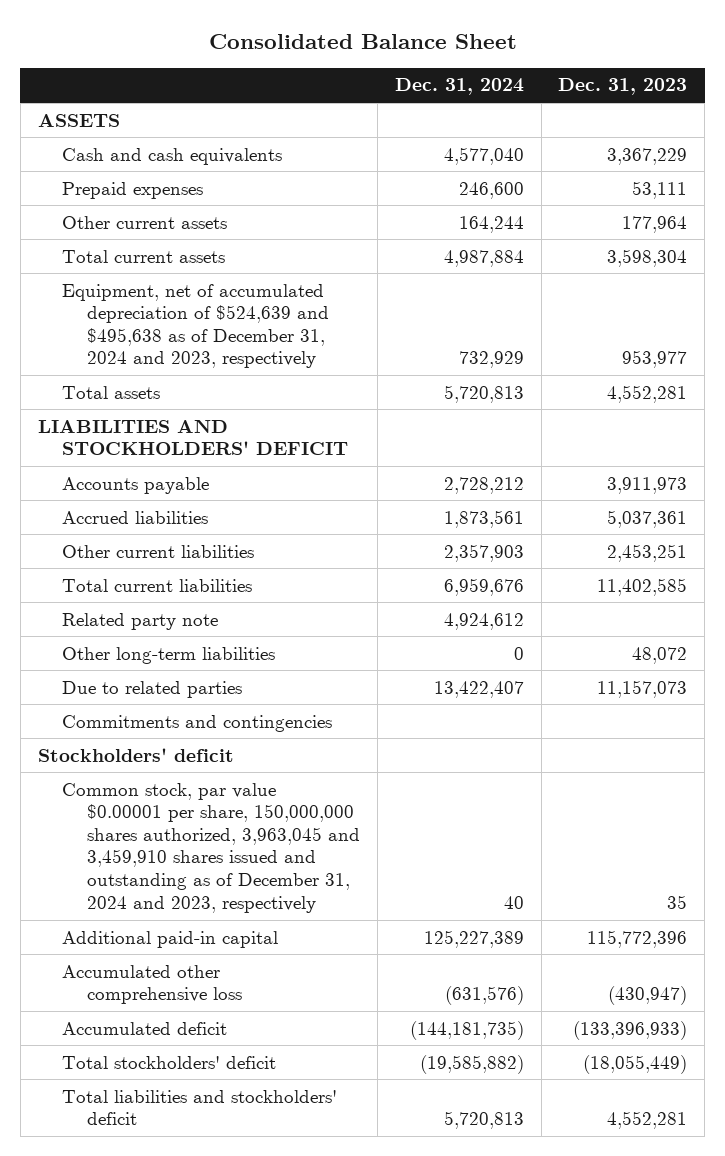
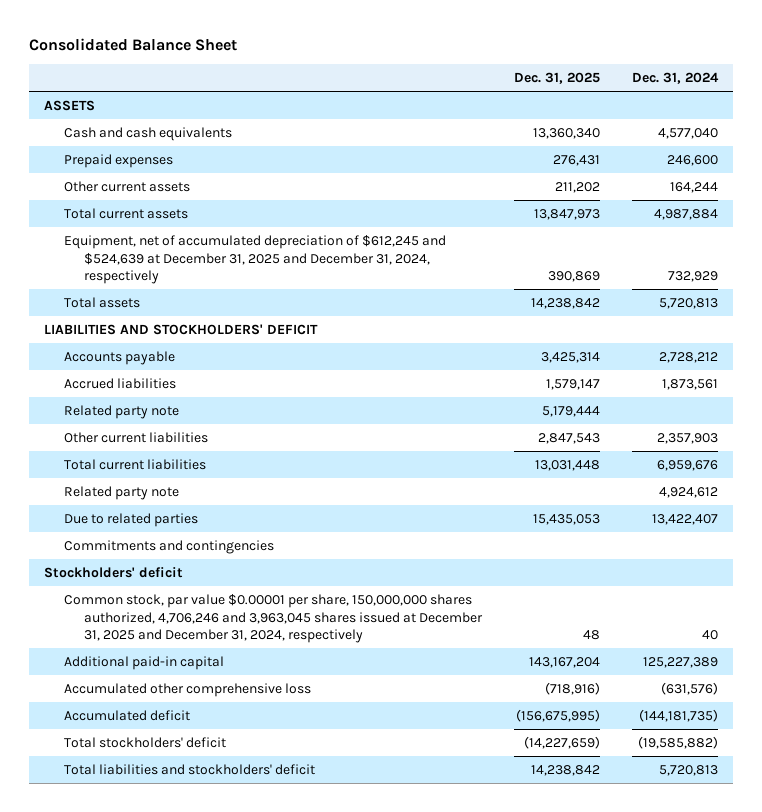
[558,78,688,96] Dec. 31, 2023 -> none
none -> [513,72,600,85] Dec. 31, 2025
[62,283,330,369] Equipment, net of accumulated depreciation of $524,639 and $495,638 as of December 31, 2024 and 2023, respectively -> [64,234,447,285] Equipment, net of accumulated depreciation of $612,245 and $524,639 at December 31, 2025 and December 31, 2024, respectively
none -> [64,404,180,419] Related party note
[62,646,276,664] Other long-term liabilities -> none
[62,782,361,913] Common stock, par value $0.00001 per share, 150,000,000 shares authorized, 3,963,045 and 3,459,910 shares issued and outstanding as of December 31, 2024 and 2023, respectively -> [64,593,484,644] Common stock, par value $0.00001 per share, 150,000,000 shares authorized, 4,706,246 and 3,963,045 shares issued at December 31, 2025 and December 31, 2024, respectively

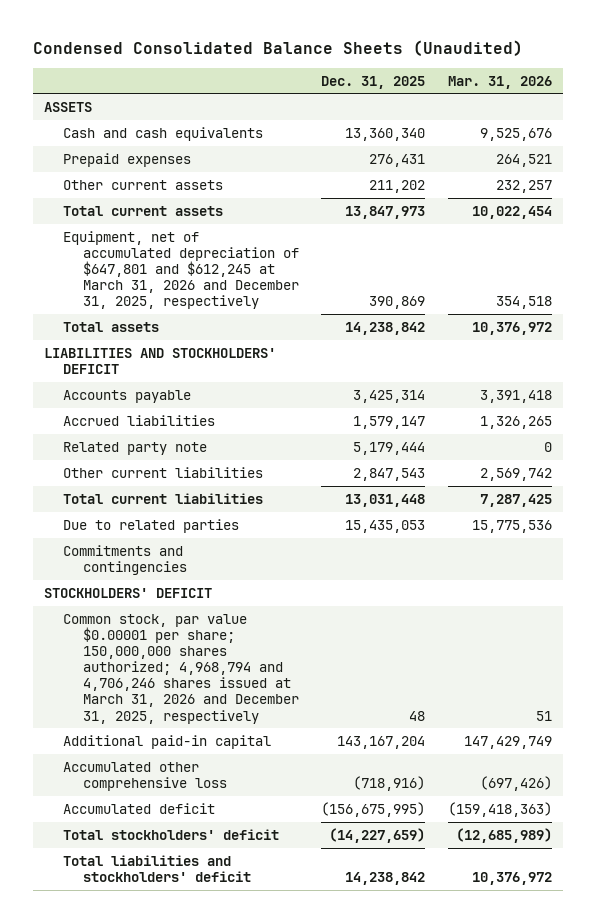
[28,38,237,52] Consolidated Balance Sheet -> [32,39,523,56] Condensed Consolidated Balance Sheets (Unaudited)
[631,72,719,85] Dec. 31, 2024 -> none
none -> [447,75,552,89] Mar. 31, 2026
[64,234,447,285] Equipment, net of accumulated depreciation of $612,245 and $524,639 at December 31, 2025 and December 31, 2024, respectively -> [63,230,299,310] Equipment, net of accumulated depreciation of $647,801 and $612,245 at March 31, 2026 and December 31, 2025, respectively
[64,485,180,500] Related party note -> none
[44,566,184,578] Stockholders' deficit -> [43,587,212,598] STOCKHOLDERS' DEFICIT
[64,593,484,644] Common stock, par value $0.00001 per share, 150,000,000 shares authorized, 4,706,246 and 3,963,045 shares issued at December 31, 2025 and December 31, 2024, respectively -> [63,613,299,724] Common stock, par value $0.00001 per share; 150,000,000 shares authorized; 4,968,794 and 4,706,246 shares issued at March 31, 2026 and December 31, 2025, respectively

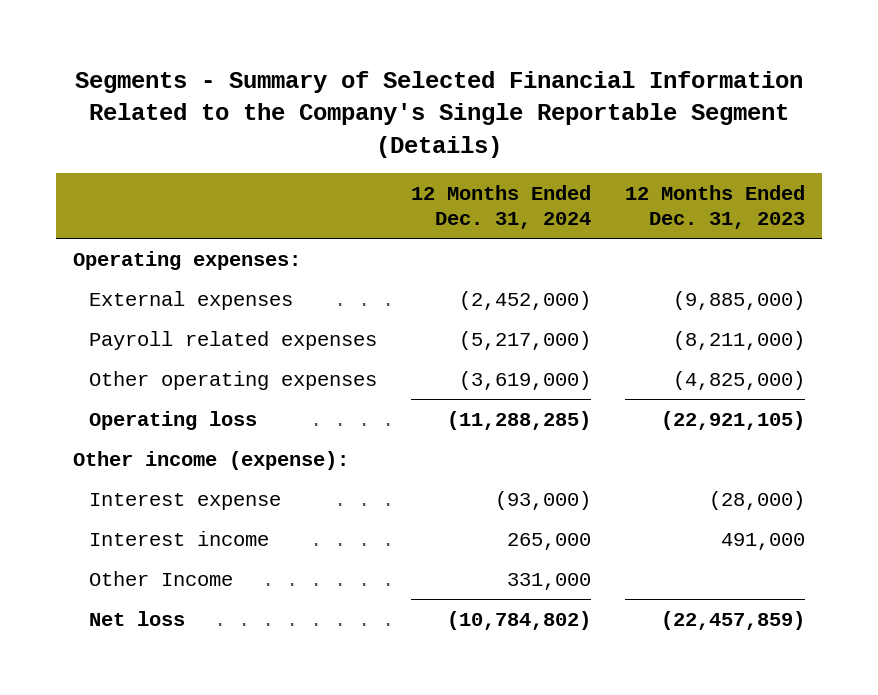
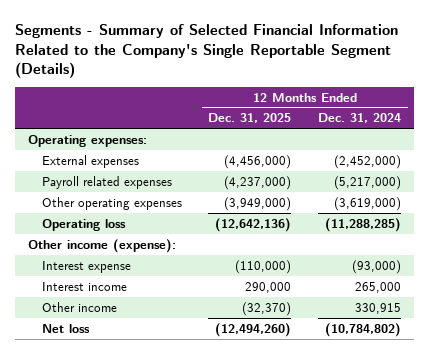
[625,185,806,230] 12 Months Ended Dec. 31, 2023 -> none
none -> [208,113,292,124] Dec. 31, 2025
[89,570,234,586] Other Income -> [41,301,117,312] Other income
[507,572,592,590] 331,000 -> [355,302,402,314] 330,915

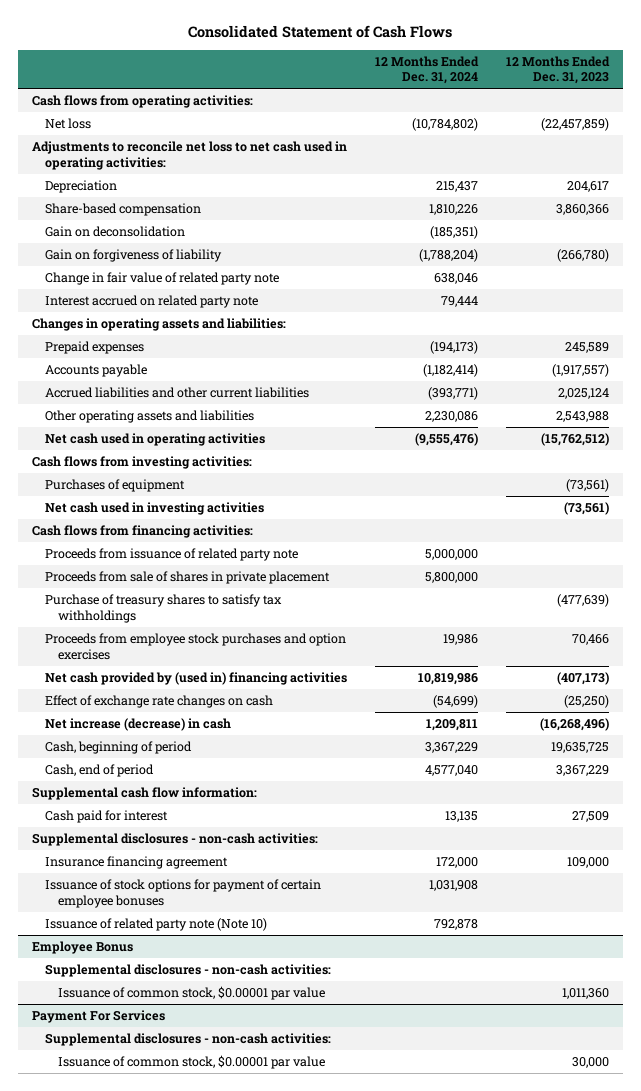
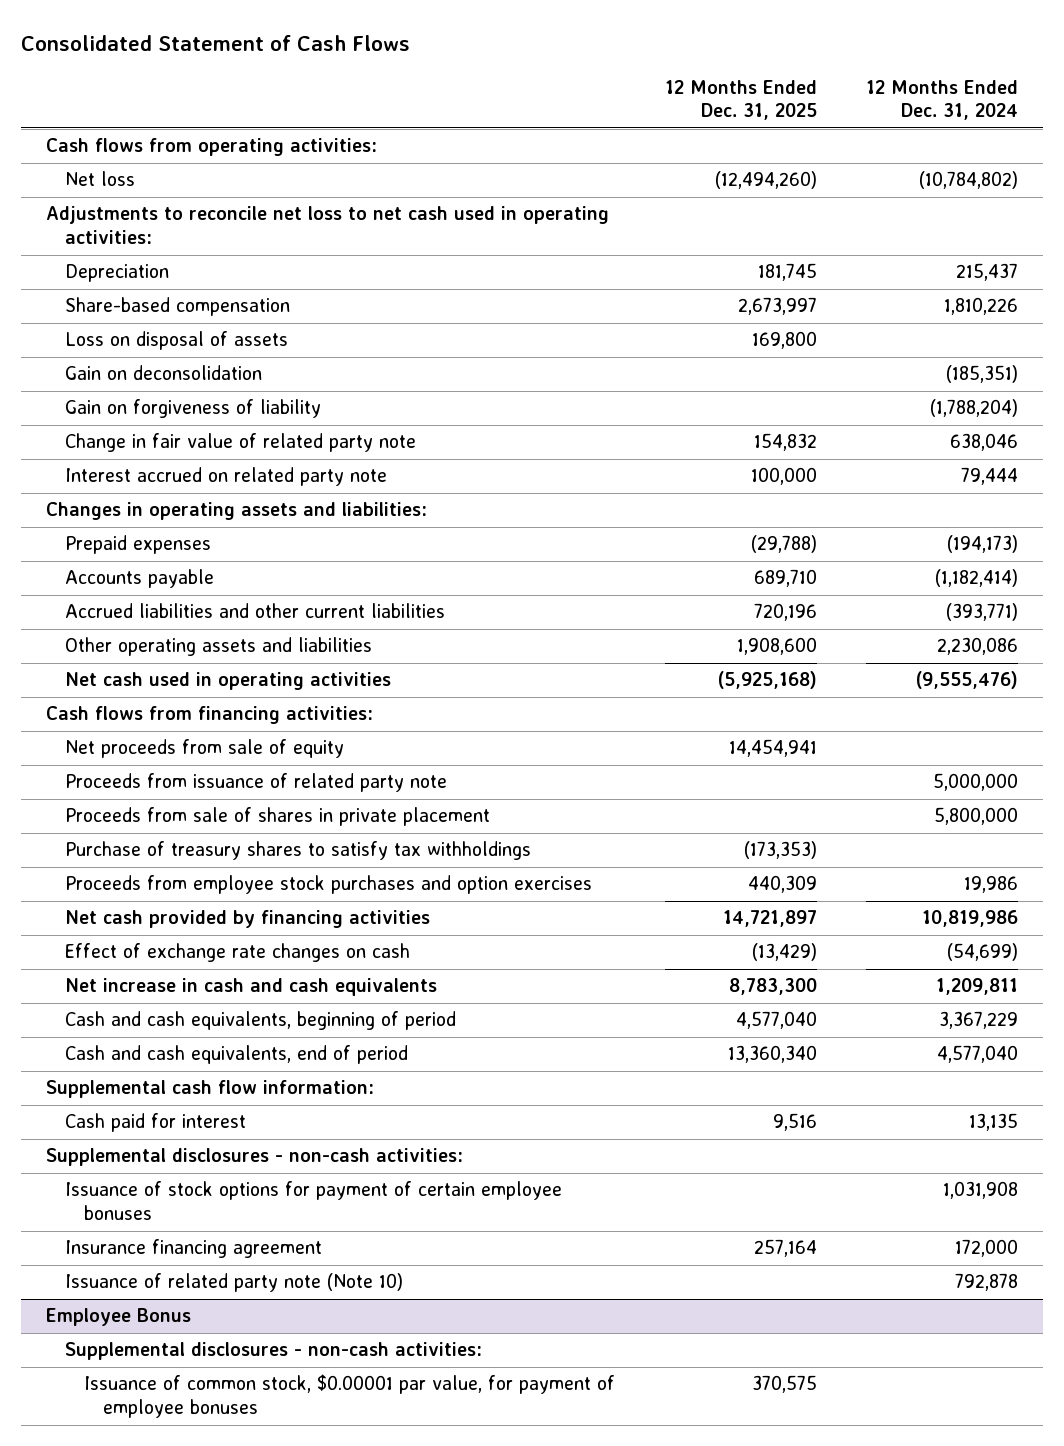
[506,55,611,85] 12 Months Ended Dec. 31, 2023 -> none
none -> [664,79,817,121] 12 Months Ended Dec. 31, 2025
none -> [64,331,288,351] Loss on disposal of assets
[31,455,252,469] Cash flows from investing activities: -> none
[44,478,185,492] Purchases of equipment -> none
[44,501,264,515] Net cash used in investing activities -> none
none -> [64,739,344,759] Net proceeds from sale of equity
[44,671,347,685] Net cash provided by (used in) financing activities -> [64,910,430,929] Net cash provided by financing activities
[44,717,231,731] Net increase (decrease) in cash -> [64,978,437,997] Net increase in cash and cash equivalents
[44,740,192,754] Cash, beginning of period -> [64,1011,456,1031] Cash and cash equivalents, beginning of period
[44,763,154,777] Cash, end of period -> [64,1045,408,1065] Cash and cash equivalents, end of period
[44,855,228,869] Insurance financing agreement -> [64,1239,322,1259] Insurance financing agreement
[31,1009,165,1023] Payment For Services -> none
[44,1032,331,1046] Supplemental disclosures - non-cash activities: -> none
[58,1054,326,1069] Issuance of common stock, $0.00001 par value -> none
[58,985,326,1000] Issuance of common stock, $0.00001 par value -> [83,1374,615,1419] Issuance of common stock, $0.00001 par value, for payment of employee bonuses

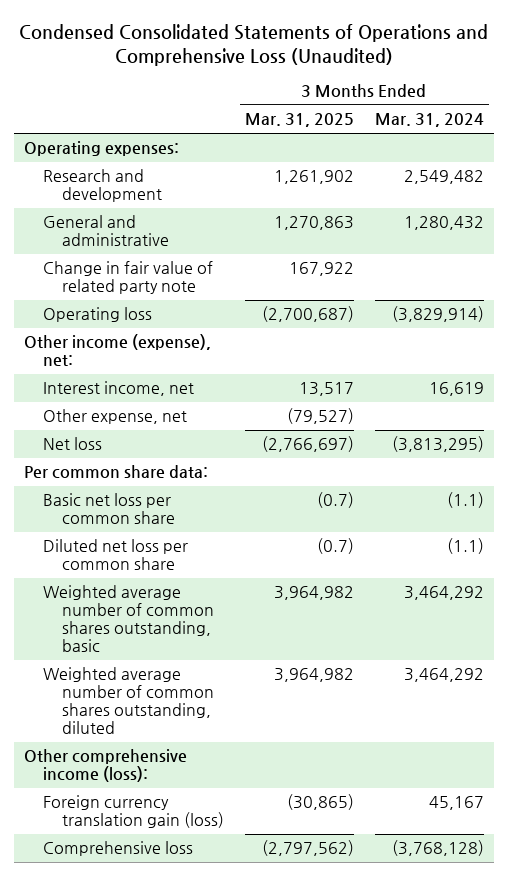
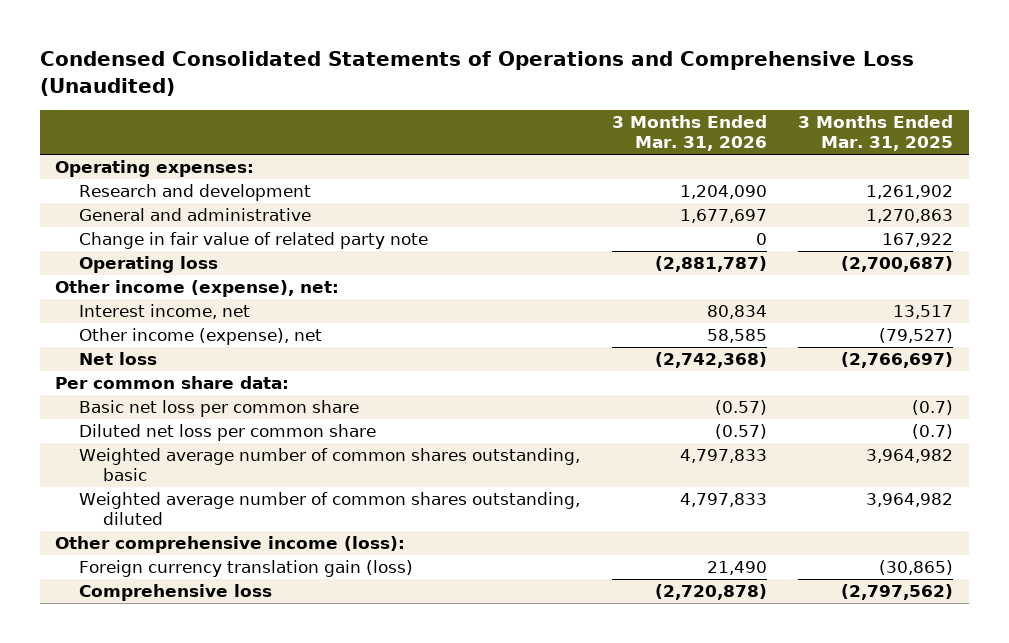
[374,113,484,128] Mar. 31, 2024 -> none
none -> [611,115,767,152] 3 Months Ended Mar. 31, 2026
[43,409,188,425] Other expense, net -> [79,328,323,346] Other income (expense), net

